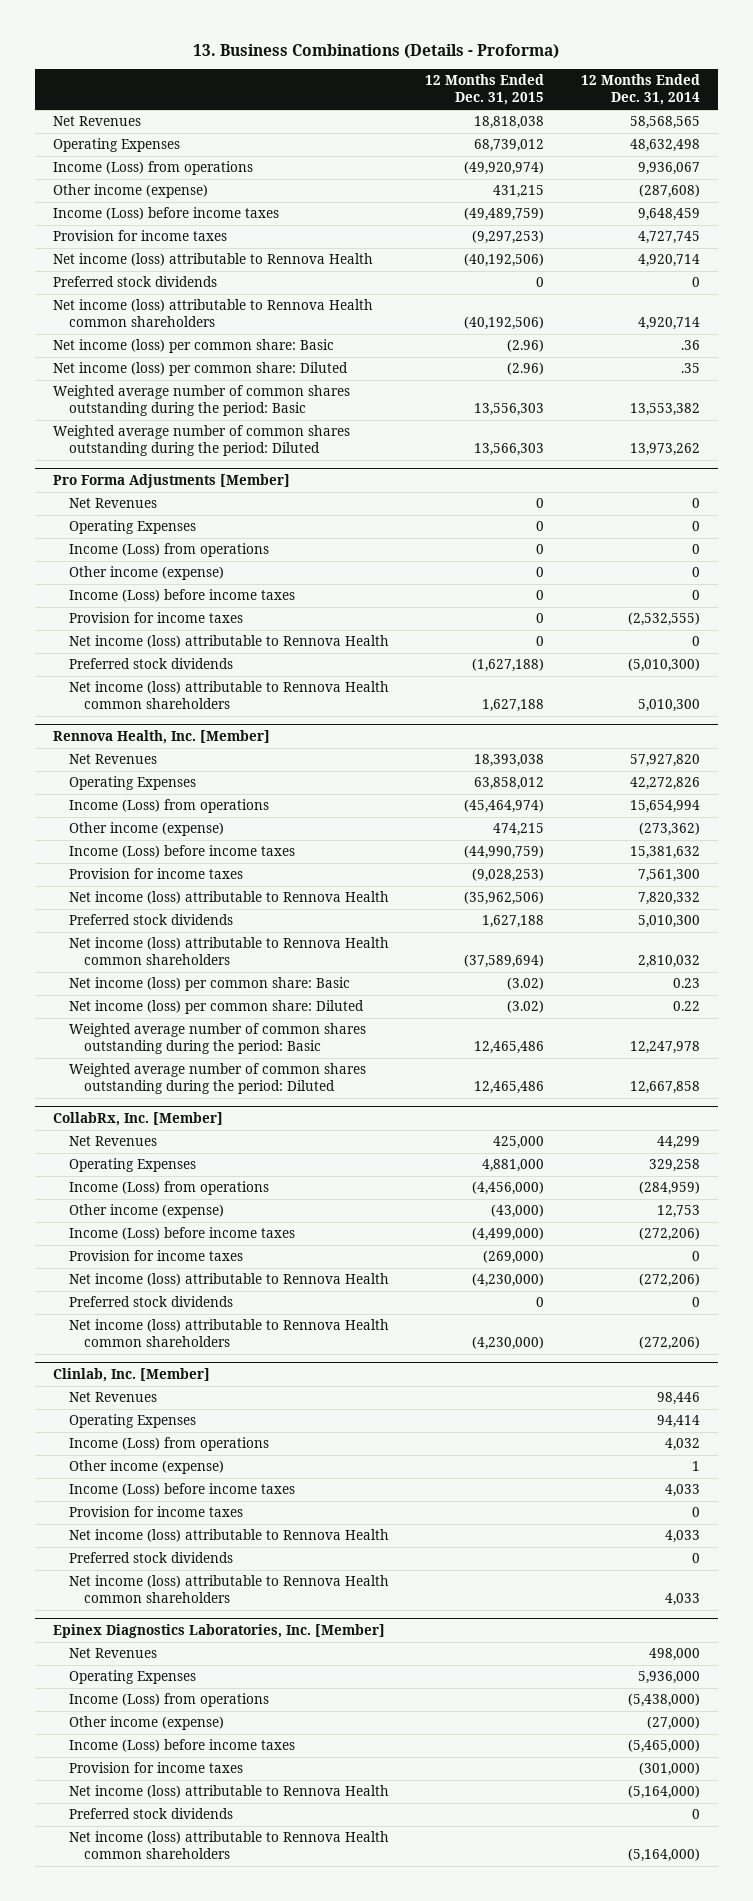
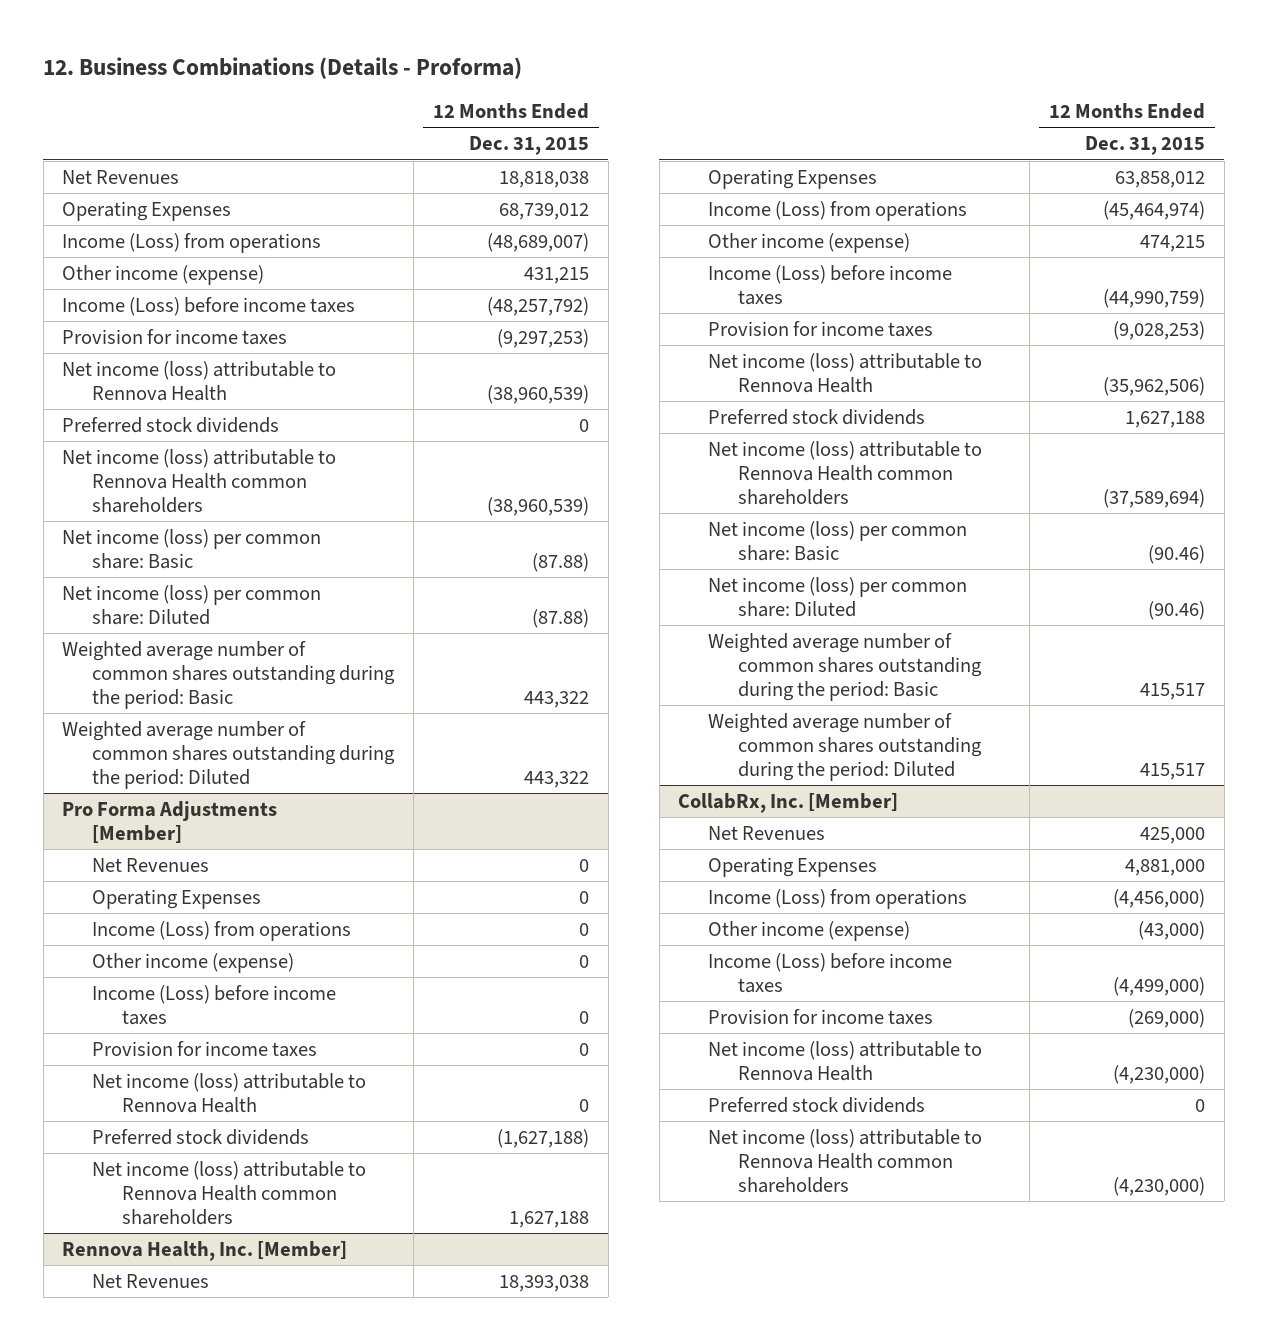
[193,43,560,59] 13. Business Combinations (Details - Proforma) -> [43,56,523,79] 12. Business Combinations (Details - Proforma)
[580,74,700,106] 12 Months Ended Dec. 31, 2014 -> none
[464,161,545,176] (49,920,974) -> [486,232,589,252] (48,689,007)
[464,207,545,222] (49,489,759) -> [486,296,589,316] (48,257,792)
[464,253,545,268] (40,192,506) -> [486,384,589,404] (38,960,539)
[464,316,545,331] (40,192,506) -> [486,496,589,516] (38,960,539)
[507,339,545,353] (2.96) -> [531,552,589,572] (87.88)
[507,362,545,376] (2.96) -> [531,608,589,628] (87.88)
[474,403,545,417] 13,556,303 -> [523,690,589,708] 443,322
[474,443,545,457] 13,566,303 -> [523,770,589,788] 443,322
[507,977,545,991] (3.02) -> [1147,544,1205,564] (90.46)
[507,1000,545,1014] (3.02) -> [1147,600,1205,620] (90.46)
[474,1041,545,1055] 12,465,486 -> [1139,682,1205,700] 415,517
[474,1081,545,1095] 12,465,486 -> [1139,762,1205,780] 415,517
[53,1367,211,1382] Clinlab, Inc. [Member] -> none
[68,1392,157,1403] Net Revenues -> none
[68,1414,196,1429] Operating Expenses -> none
[68,1437,269,1452] Income (Loss) from operations -> none
[68,1460,224,1475] Other income (expense) -> none
[68,1483,295,1497] Income (Loss) before income taxes -> none
[68,1506,243,1518] Provision for income taxes -> none
[68,1529,389,1543] Net income (loss) attributable to Rennova Health -> none
[68,1552,233,1564] Preferred stock dividends -> none
[68,1575,389,1604] Net income (loss) attributable to Rennova Health common shareholders -> none
[53,1623,386,1638] Epinex Diagnostics Laboratories, Inc. [Member] -> none
[68,1648,157,1659] Net Revenues -> none
[68,1670,196,1685] Operating Expenses -> none
[68,1693,269,1708] Income (Loss) from operations -> none
[68,1716,224,1731] Other income (expense) -> none
[68,1739,295,1753] Income (Loss) before income taxes -> none
[68,1762,243,1774] Provision for income taxes -> none
[68,1785,389,1799] Net income (loss) attributable to Rennova Health -> none
[68,1808,233,1820] Preferred stock dividends -> none
[68,1831,389,1860] Net income (loss) attributable to Rennova Health common shareholders -> none

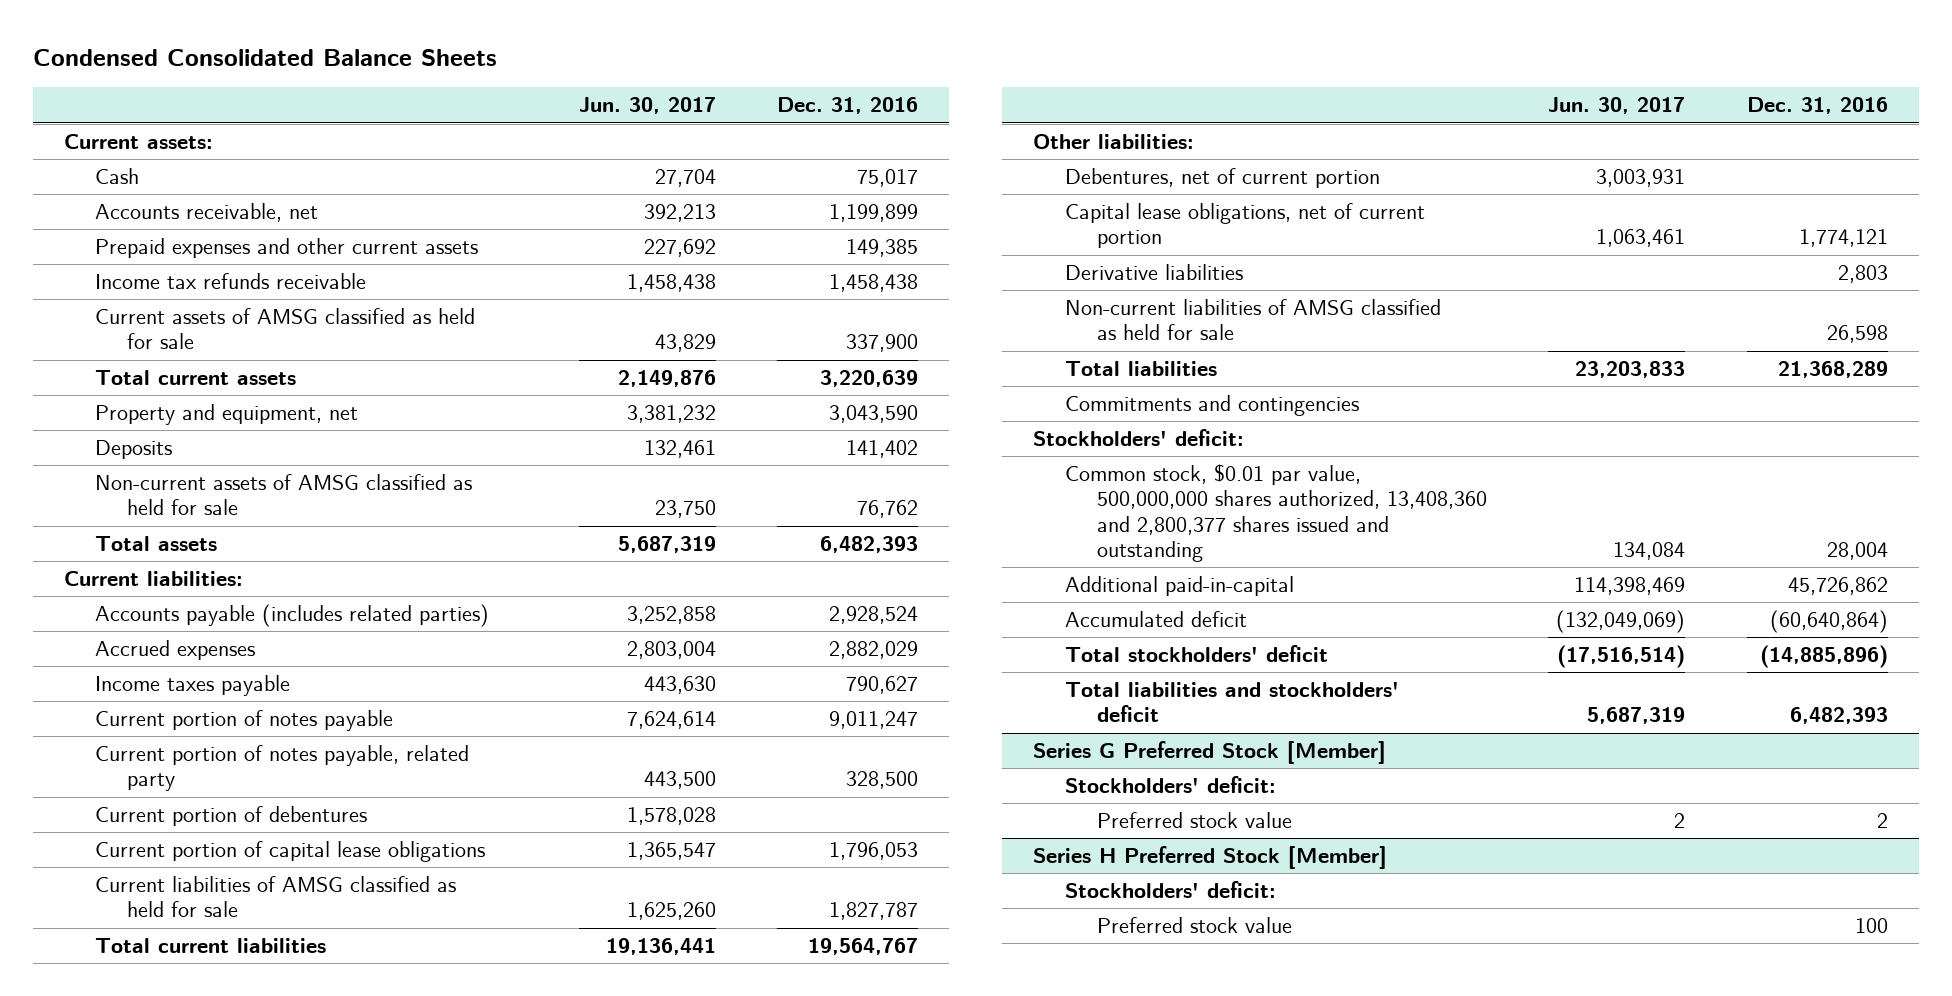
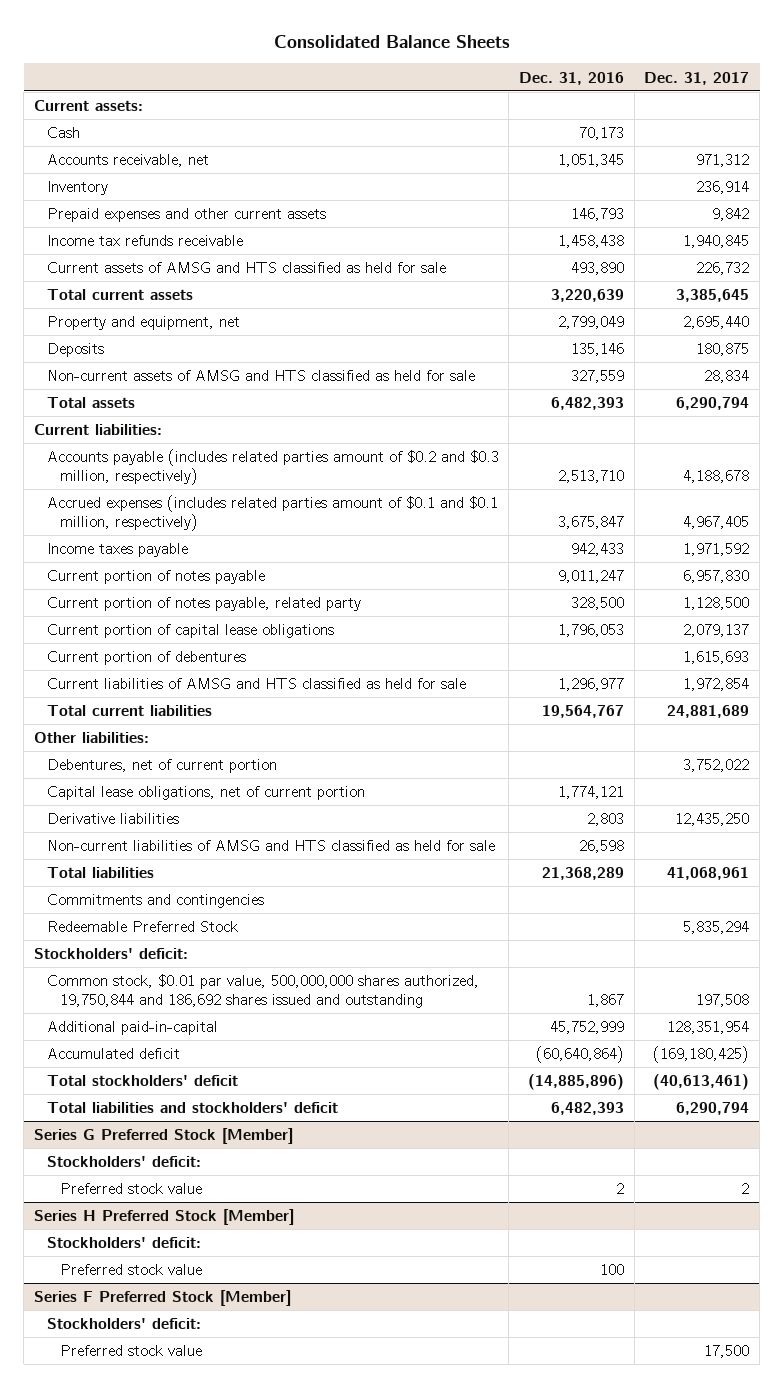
[32,48,497,66] Condensed Consolidated Balance Sheets -> [273,34,510,48] Consolidated Balance Sheets
[578,97,716,115] Jun. 30, 2017 -> none
none -> [644,71,750,85] Dec. 31, 2017
[857,169,919,188] 75,017 -> [579,127,625,141] 70,173
[829,204,919,223] 1,199,899 -> [558,154,625,168] 1,051,345
none -> [46,181,108,196] Inventory
[846,239,919,258] 149,385 -> [571,208,625,222] 146,793
[95,308,476,350] Current assets of AMSG classified as held for sale -> [46,262,446,274] Current assets of AMSG and HTS classified as held for sale
[846,334,919,353] 337,900 -> [571,262,625,276] 493,890
[829,405,919,424] 3,043,590 -> [558,316,625,330] 2,799,049
[846,440,919,459] 141,402 -> [571,343,625,357] 135,146
[95,474,473,516] Non-current assets of AMSG classified as held for sale -> [46,370,475,382] Non-current assets of AMSG and HTS classified as held for sale
[857,500,919,519] 76,762 -> [571,370,625,384] 327,559
[95,604,490,628] Accounts payable (includes related parties) -> none
[95,640,256,661] Accrued expenses -> none
none -> [46,449,499,485] Accounts payable (includes related parties amount of $0.2 and $0.3 million, respectively)
none -> [46,495,498,531] Accrued expenses (includes related parties amount of $0.1 and $0.1 million, respectively)
[846,676,919,695] 790,627 -> [571,543,625,557] 942,433
[95,806,368,827] Current portion of debentures -> [46,651,246,666] Current portion of debentures
[95,876,457,918] Current liabilities of AMSG classified as held for sale -> [46,678,466,690] Current liabilities of AMSG and HTS classified as held for sale
[829,902,919,921] 1,827,787 -> [558,678,625,692] 1,296,977
[1065,299,1442,341] Non-current liabilities of AMSG classified as held for sale -> [46,840,495,852] Non-current liabilities of AMSG and HTS classified as held for sale
none -> [46,921,238,933] Redeemable Preferred Stock
[1065,464,1487,563] Common stock, $0.01 par value, 500,000,000 shares authorized, 13,408,360 and 2,800,377 shares issued and outstanding -> [46,974,479,1008] Common stock, $0.01 par value, 500,000,000 shares authorized, 19,750,844 and 186,692 shares issued and outstanding
[1826,542,1888,561] 28,004 -> [587,993,625,1007] 1,867
[1787,577,1888,596] 45,726,862 -> [550,1021,625,1035] 45,752,999
none -> [33,1290,291,1307] Series F Preferred Stock [Member]
none -> [46,1318,201,1330] Stockholders' deficit:
none -> [59,1345,202,1357] Preferred stock value

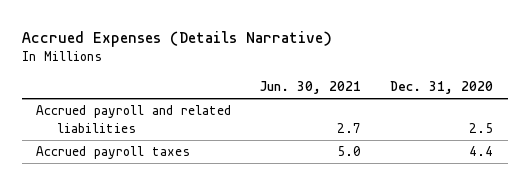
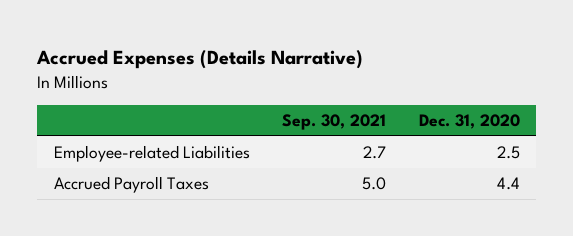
[260,81,362,95] Jun. 30, 2021 -> none
none -> [282,114,387,131] Sep. 30, 2021
[36,105,232,133] Accrued payroll and related liabilities -> [53,145,250,163] Employee-related Liabilities
[36,146,191,160] Accrued payroll taxes -> [53,176,209,194] Accrued Payroll Taxes

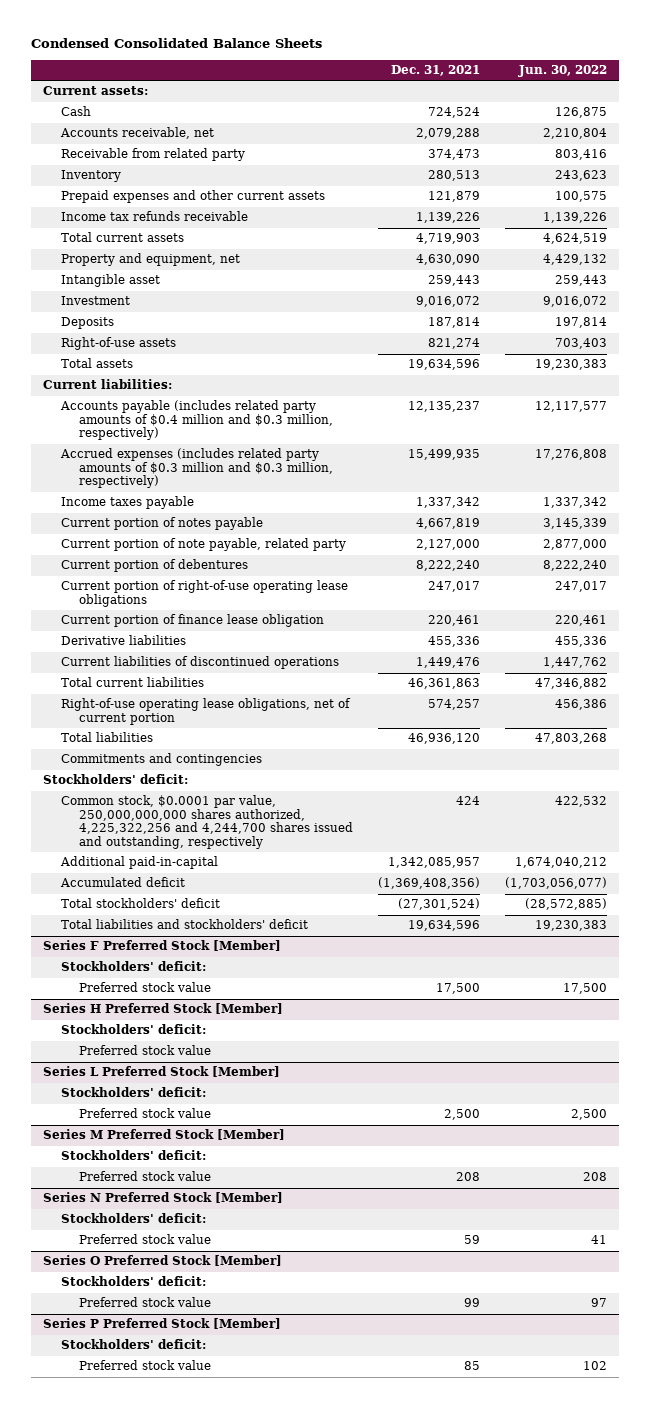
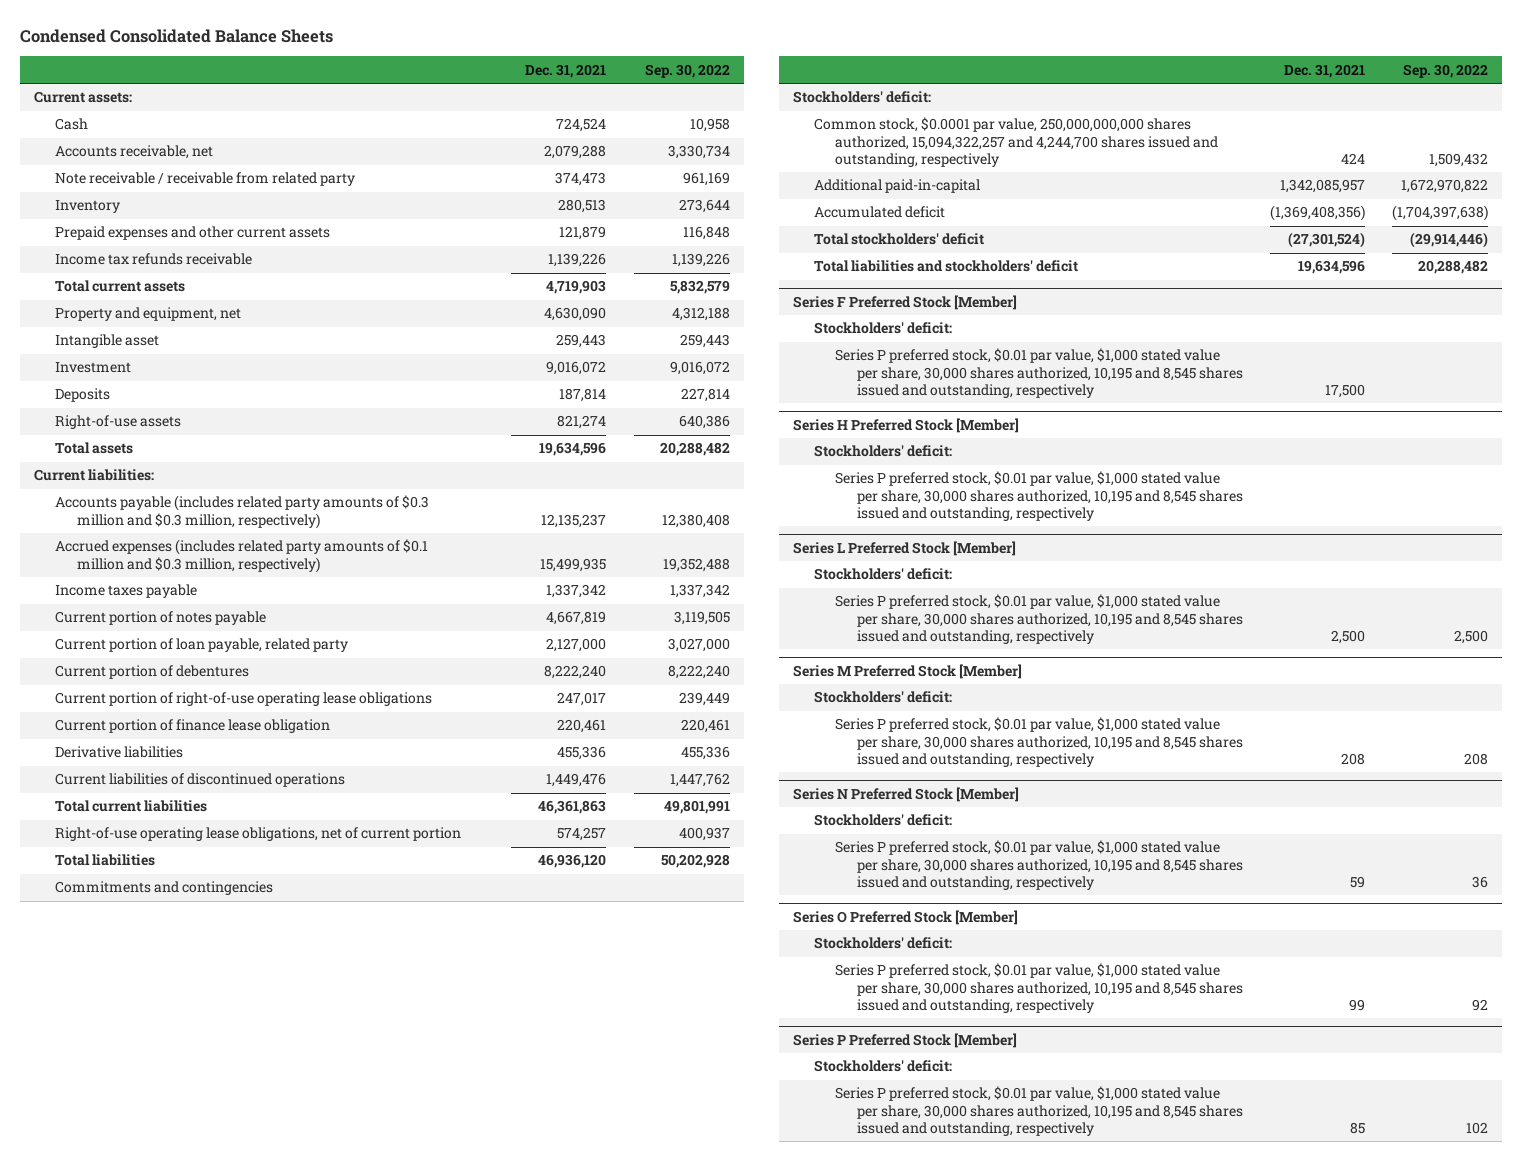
[517,65,607,78] Jun. 30, 2022 -> none
none -> [644,63,730,78] Sep. 30, 2022
[61,148,246,162] Receivable from related party -> [55,172,356,187] Note receivable / receivable from related party
[60,400,333,441] Accounts payable (includes related party amounts of $0.4 million and $0.3 million, respectively) -> [55,495,430,529] Accounts payable (includes related party amounts of $0.3 million and $0.3 million, respectively)
[60,448,333,489] Accrued expenses (includes related party amounts of $0.3 million and $0.3 million, respectively) -> [55,539,429,573] Accrued expenses (includes related party amounts of $0.1 million and $0.3 million, respectively)
[61,538,347,552] Current portion of note payable, related party -> [55,638,349,653] Current portion of loan payable, related party
[61,795,353,849] Common stock, $0.0001 par value, 250,000,000,000 shares authorized, 4,225,322,256 and 4,244,700 shares issued and outstanding, respectively -> [813,117,1219,167] Common stock, $0.0001 par value, 250,000,000,000 shares authorized, 15,094,322,257 and 4,244,700 shares issued and outstanding, respectively
[78,982,211,993] Preferred stock value -> [835,348,1243,398] Series P preferred stock, $0.01 par value, $1,000 stated value per share, 30,000 shares authorized, 10,195 and 8,545 shares issued and outstanding, respectively
[78,1045,211,1056] Preferred stock value -> [835,471,1243,521] Series P preferred stock, $0.01 par value, $1,000 stated value per share, 30,000 shares authorized, 10,195 and 8,545 shares issued and outstanding, respectively
[78,1108,211,1119] Preferred stock value -> [835,594,1243,644] Series P preferred stock, $0.01 par value, $1,000 stated value per share, 30,000 shares authorized, 10,195 and 8,545 shares issued and outstanding, respectively
[78,1171,211,1182] Preferred stock value -> [835,717,1243,767] Series P preferred stock, $0.01 par value, $1,000 stated value per share, 30,000 shares authorized, 10,195 and 8,545 shares issued and outstanding, respectively
[78,1234,211,1245] Preferred stock value -> [835,840,1243,890] Series P preferred stock, $0.01 par value, $1,000 stated value per share, 30,000 shares authorized, 10,195 and 8,545 shares issued and outstanding, respectively
[78,1297,211,1308] Preferred stock value -> [835,963,1243,1013] Series P preferred stock, $0.01 par value, $1,000 stated value per share, 30,000 shares authorized, 10,195 and 8,545 shares issued and outstanding, respectively
[78,1360,211,1371] Preferred stock value -> [835,1086,1243,1136] Series P preferred stock, $0.01 par value, $1,000 stated value per share, 30,000 shares authorized, 10,195 and 8,545 shares issued and outstanding, respectively

